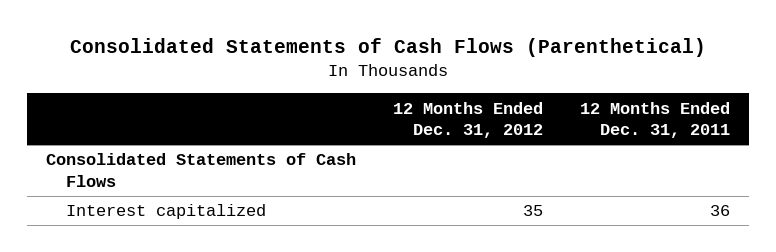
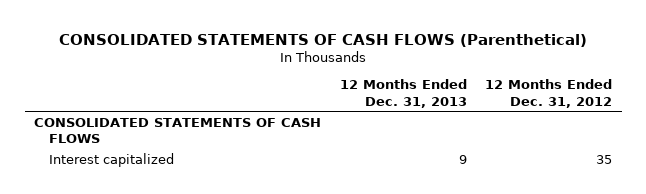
[69,38,706,58] Consolidated Statements of Cash Flows (Parenthetical) -> [59,33,588,47] CONSOLIDATED STATEMENTS OF CASH FLOWS (Parenthetical)
[580,101,731,139] 12 Months Ended Dec. 31, 2011 -> none
none -> [339,79,467,108] 12 Months Ended Dec. 31, 2013
[45,153,356,187] Consolidated Statements of Cash Flows -> [34,117,322,144] CONSOLIDATED STATEMENTS OF CASH FLOWS

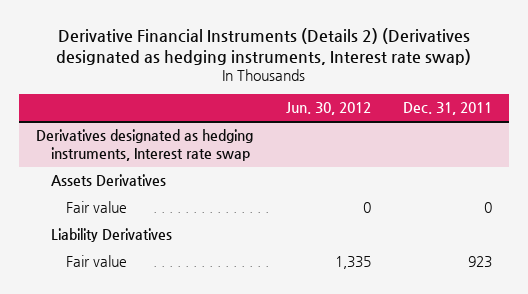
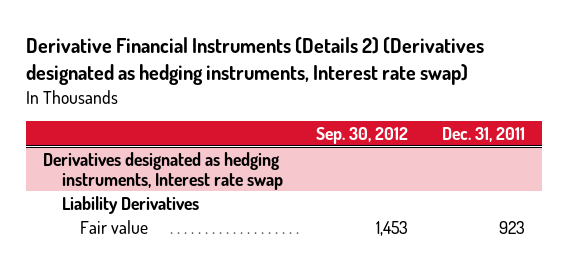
[285,102,371,116] Jun. 30, 2012 -> none
none -> [316,126,409,144] Sep. 30, 2012
[50,174,166,187] Assets Derivatives -> none
[65,201,127,214] Fair value -> none

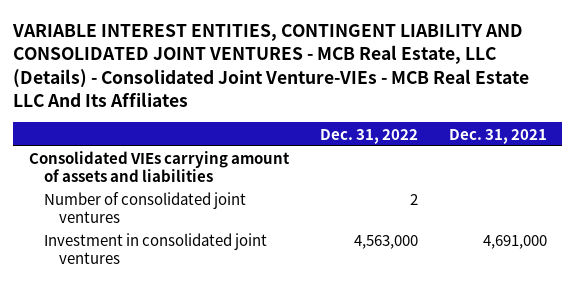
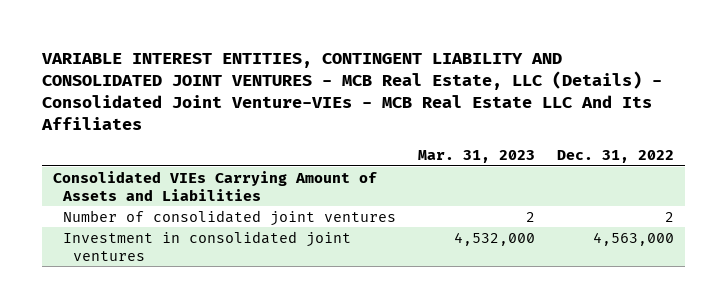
[448,128,547,144] Dec. 31, 2021 -> none
none -> [417,150,535,164] Mar. 31, 2023
[28,151,290,183] Consolidated VIEs carrying amount of assets and liabilities -> [52,170,377,201] Consolidated VIEs Carrying Amount of Assets and Liabilities

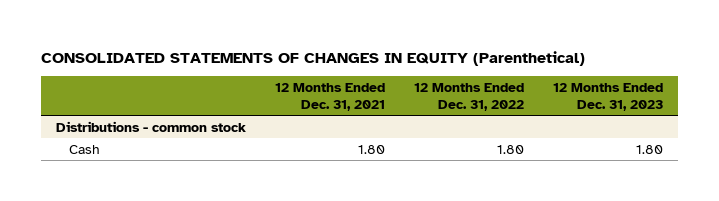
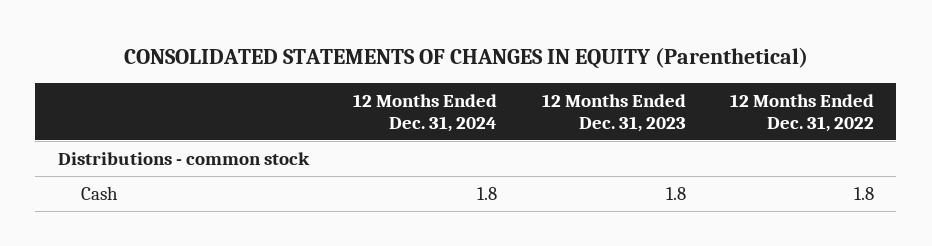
[275,82,386,111] 12 Months Ended Dec. 31, 2021 -> none
none -> [353,93,498,132] 12 Months Ended Dec. 31, 2024
[497,144,525,154] 1.80 -> [853,186,874,200] 1.8
[636,144,664,154] 1.80 -> [665,186,686,200] 1.8

